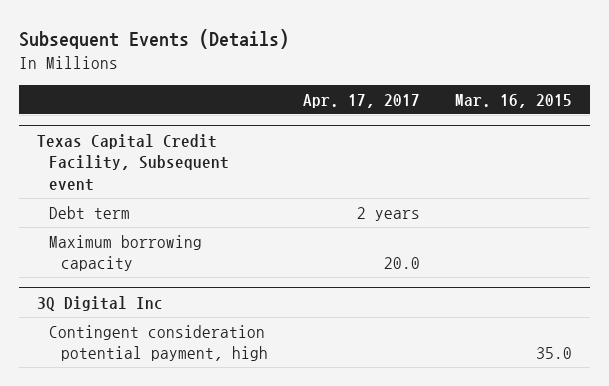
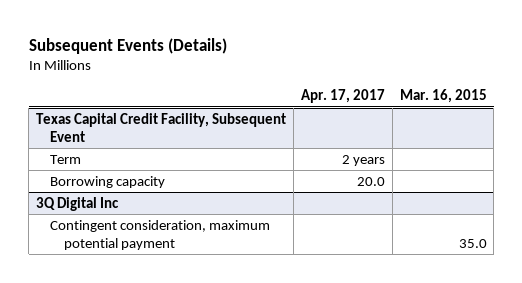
[36,133,229,191] Texas Capital Credit Facility, Subsequent event -> [35,112,286,143] Texas Capital Credit Facility, Subsequent Event
[48,205,130,219] Debt term -> [49,154,81,164] Term
[48,234,202,272] Maximum borrowing capacity -> [49,175,165,188] Borrowing capacity
[48,324,268,362] Contingent consideration potential payment, high -> [49,219,270,251] Contingent consideration, maximum potential payment

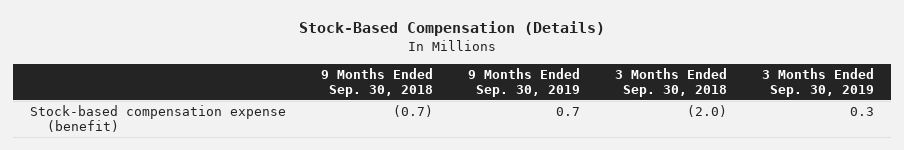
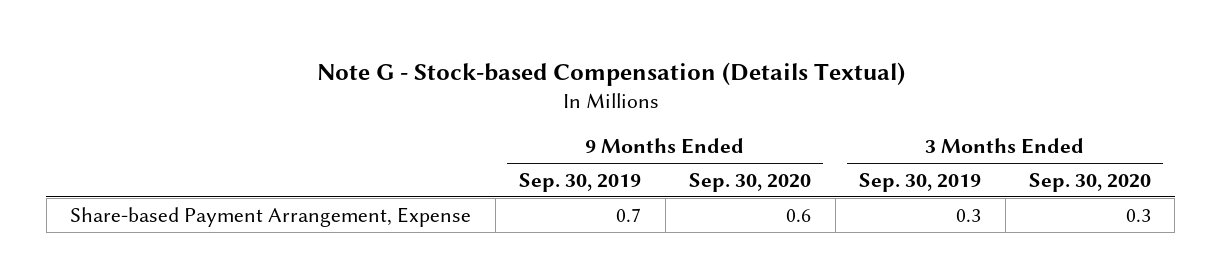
[299,21,606,37] Stock-Based Compensation (Details) -> [316,61,905,86] Note G - Stock-based Compensation (Details Textual)
[321,67,434,98] 9 Months Ended Sep. 30, 2018 -> none
[614,67,727,98] 3 Months Ended Sep. 30, 2018 -> none
none -> [689,172,812,192] Sep. 30, 2020
none -> [1029,172,1152,192] Sep. 30, 2020
[30,104,287,133] Stock-based compensation expense (benefit) -> [70,206,472,227] Share-based Payment Arrangement, Expense

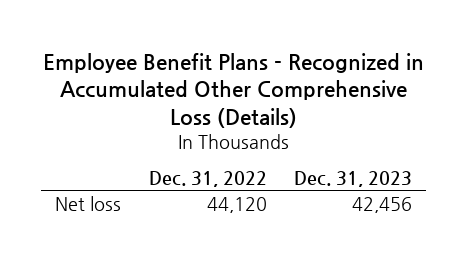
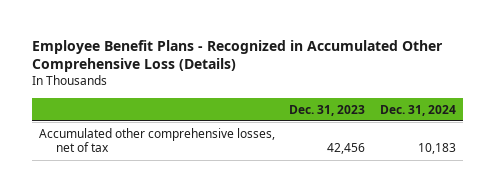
[148,171,267,188] Dec. 31, 2022 -> none
none -> [379,104,456,116] Dec. 31, 2024
[55,195,122,211] Net loss -> [39,128,276,153] Accumulated other comprehensive losses, net of tax

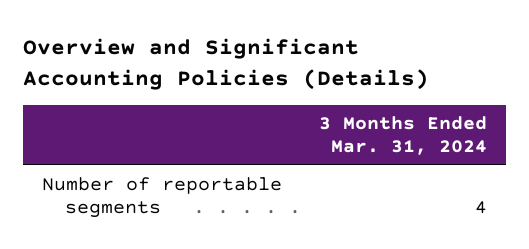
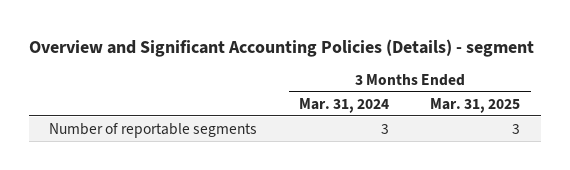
[22,37,429,90] Overview and Significant Accounting Policies (Details) -> [28,38,534,57] Overview and Significant Accounting Policies (Details) - segment
none -> [430,97,521,113] Mar. 31, 2025
[475,201,488,215] 4 -> [380,123,389,134] 3

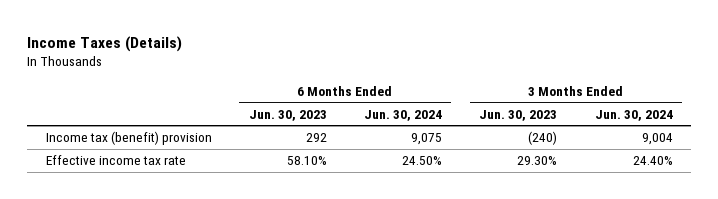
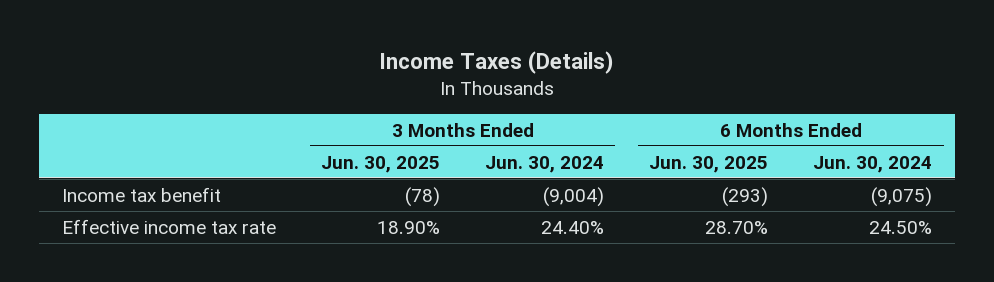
[248,109,327,121] Jun. 30, 2023 -> none
[479,109,558,121] Jun. 30, 2023 -> none
none -> [321,155,441,173] Jun. 30, 2025
none -> [649,155,769,173] Jun. 30, 2025
[45,131,212,146] Income tax (benefit) provision -> [61,186,221,202] Income tax benefit
[411,133,443,146] 9,075 -> [871,186,933,207] (9,075)
[641,133,673,146] 9,004 -> [543,186,605,207] (9,004)

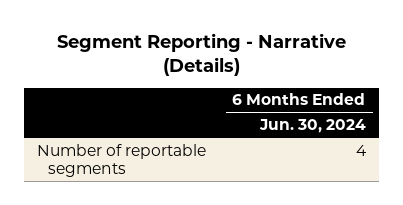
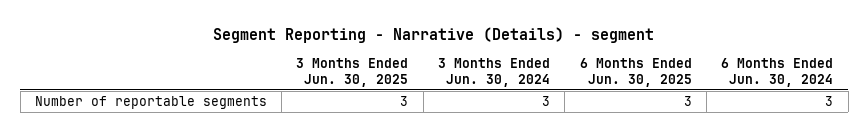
[56,33,346,77] Segment Reporting - Narrative (Details) -> [213,27,655,44] Segment Reporting - Narrative (Details) - segment
none -> [296,58,409,87] 3 Months Ended Jun. 30, 2025
none -> [438,58,551,87] 3 Months Ended Jun. 30, 2024
none -> [579,58,692,87] 6 Months Ended Jun. 30, 2025
[355,144,367,156] 4 -> [825,96,834,107] 3

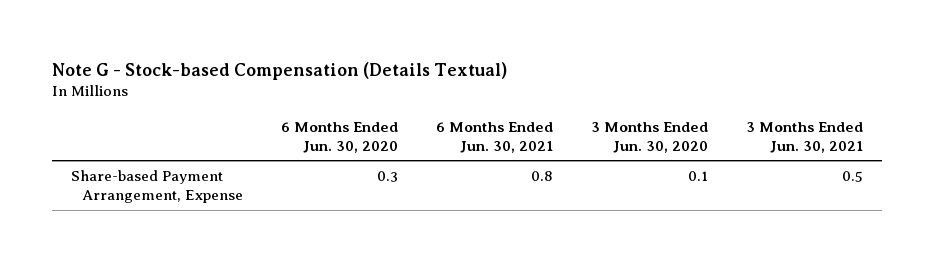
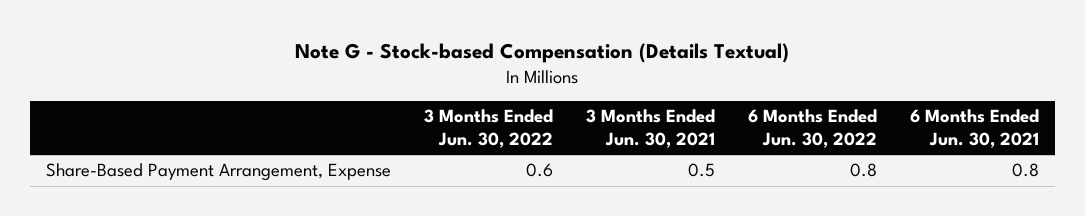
[281,121,399,153] 6 Months Ended Jun. 30, 2020 -> none
[590,121,708,153] 3 Months Ended Jun. 30, 2020 -> none
none -> [423,109,553,148] 3 Months Ended Jun. 30, 2022
none -> [747,109,877,148] 6 Months Ended Jun. 30, 2022
[70,170,244,204] Share-based Payment Arrangement, Expense -> [46,163,392,182] Share-Based Payment Arrangement, Expense

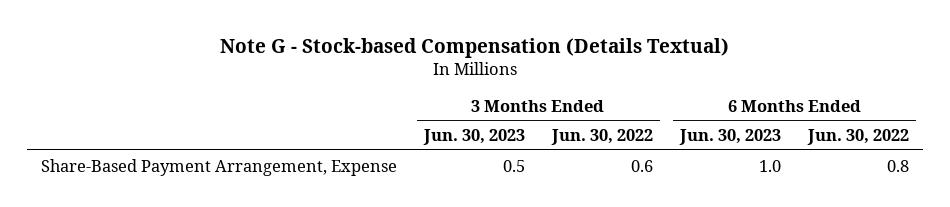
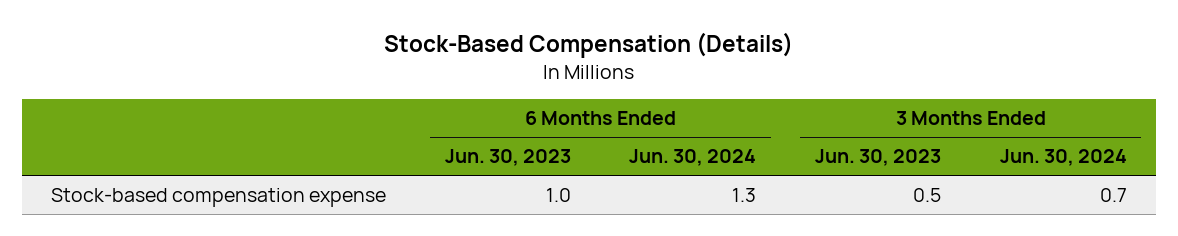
[219,37,729,58] Note G - Stock-based Compensation (Details Textual) -> [383,32,793,59] Stock-Based Compensation (Details)
[550,129,653,146] Jun. 30, 2022 -> none
[807,129,910,146] Jun. 30, 2022 -> none
none -> [629,149,757,167] Jun. 30, 2024
none -> [999,149,1127,167] Jun. 30, 2024
[40,158,397,176] Share-Based Payment Arrangement, Expense -> [51,188,387,208] Stock-based compensation expense

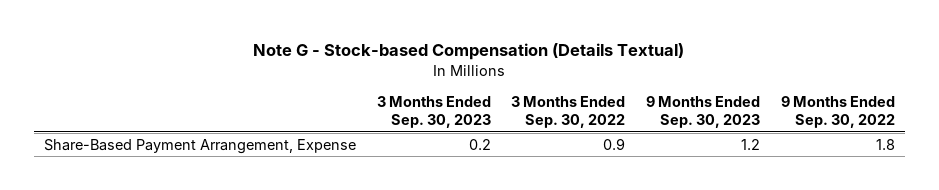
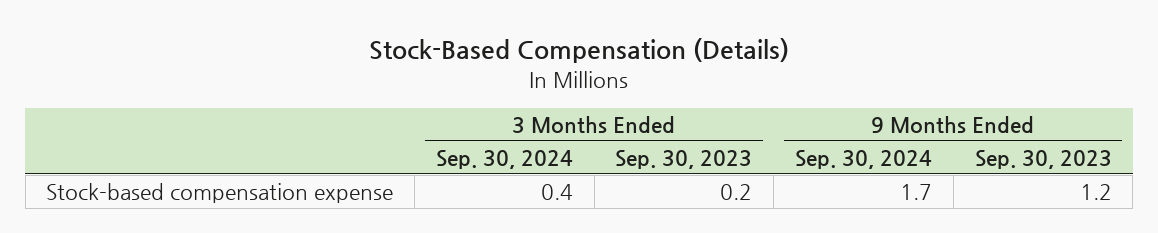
[253,43,685,61] Note G - Stock-based Compensation (Details Textual) -> [368,37,789,63] Stock-Based Compensation (Details)
[511,96,626,129] 3 Months Ended Sep. 30, 2022 -> none
[780,96,895,129] 9 Months Ended Sep. 30, 2022 -> none
none -> [435,149,573,169] Sep. 30, 2024
none -> [794,149,932,169] Sep. 30, 2024
[44,138,357,154] Share-Based Payment Arrangement, Expense -> [46,182,394,203] Stock-based compensation expense

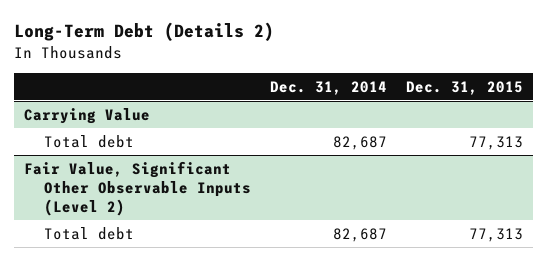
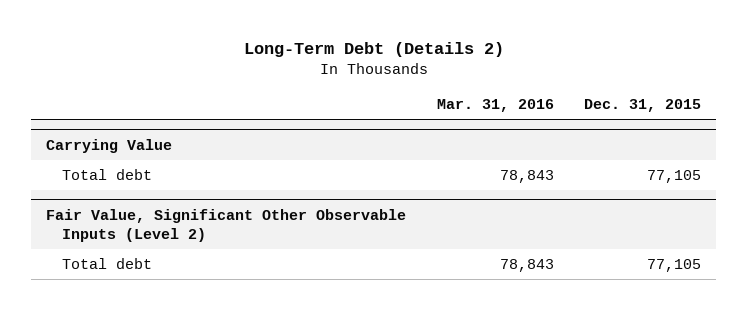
[270,80,388,95] Dec. 31, 2014 -> none
none -> [436,99,554,113] Mar. 31, 2016
[469,135,524,150] 77,313 -> [647,170,702,184] 77,105
[469,227,524,242] 77,313 -> [647,259,702,273] 77,105

